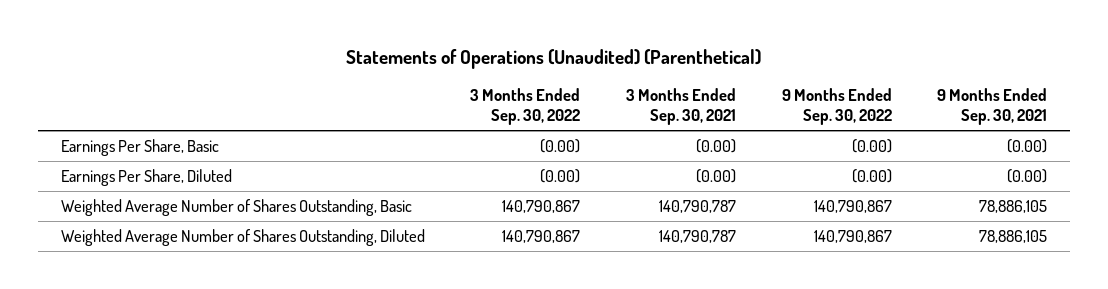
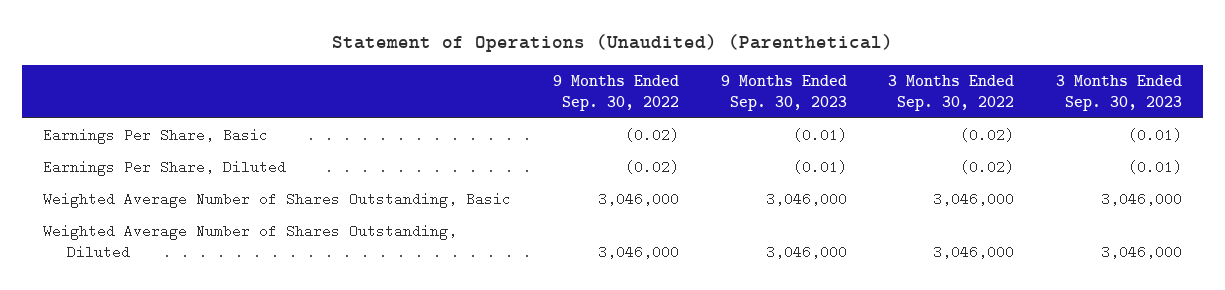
[346,48,762,69] Statements of Operations (Unaudited) (Parenthetical) -> [331,34,893,53] Statement of Operations (Unaudited) (Parenthetical)
[626,88,737,126] 3 Months Ended Sep. 30, 2021 -> none
[937,88,1048,126] 9 Months Ended Sep. 30, 2021 -> none
none -> [720,75,847,112] 9 Months Ended Sep. 30, 2023
none -> [1056,75,1183,112] 3 Months Ended Sep. 30, 2023
[540,139,581,154] (0.00) -> [960,127,1015,142] (0.02)
[851,139,892,154] (0.00) -> [624,127,679,142] (0.02)
[540,169,581,184] (0.00) -> [960,159,1015,174] (0.02)
[851,169,892,184] (0.00) -> [624,159,679,174] (0.02)
[502,200,581,214] 140,790,867 -> [933,191,1015,206] 3,046,000
[813,200,892,214] 140,790,867 -> [597,191,679,206] 3,046,000
[502,230,581,244] 140,790,867 -> [933,245,1015,260] 3,046,000
[813,230,892,244] 140,790,867 -> [597,245,679,260] 3,046,000

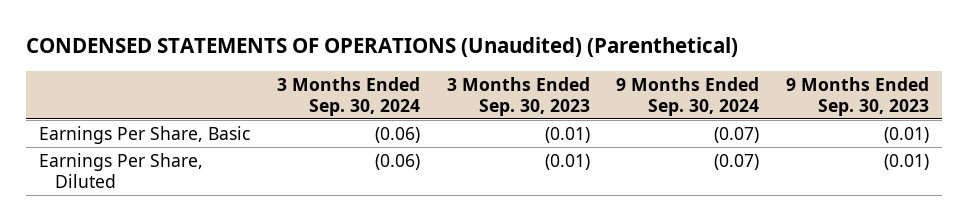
[331,34,893,53] Statement of Operations (Unaudited) (Parenthetical) -> [25,37,738,58] CONDENSED STATEMENTS OF OPERATIONS (Unaudited) (Parenthetical)
[552,75,679,112] 9 Months Ended Sep. 30, 2022 -> none
[888,75,1015,112] 3 Months Ended Sep. 30, 2022 -> none
none -> [276,76,420,116] 3 Months Ended Sep. 30, 2024
none -> [616,76,760,116] 9 Months Ended Sep. 30, 2024
[42,191,511,208] Weighted Average Number of Shares Outstanding, Basic -> none
[42,223,457,260] Weighted Average Number of Shares Outstanding, Diluted -> none

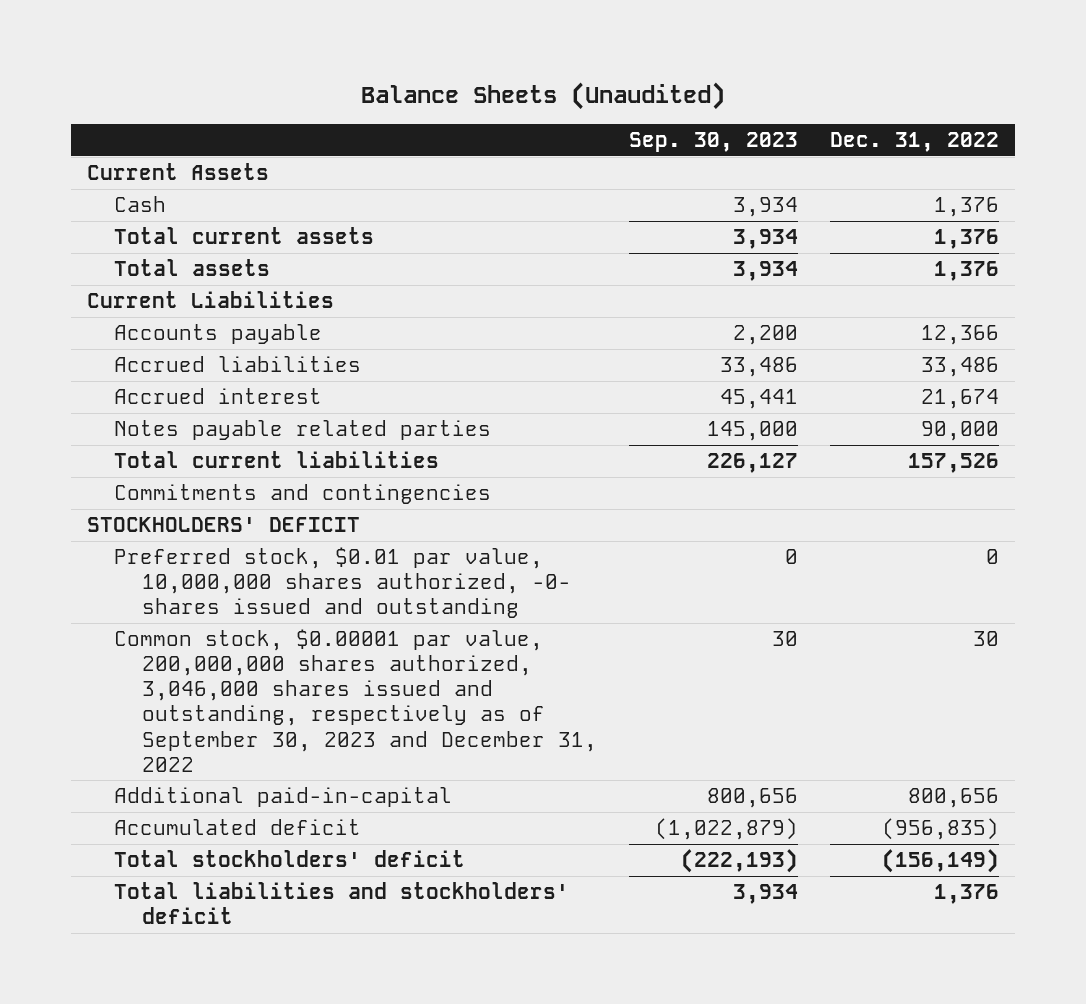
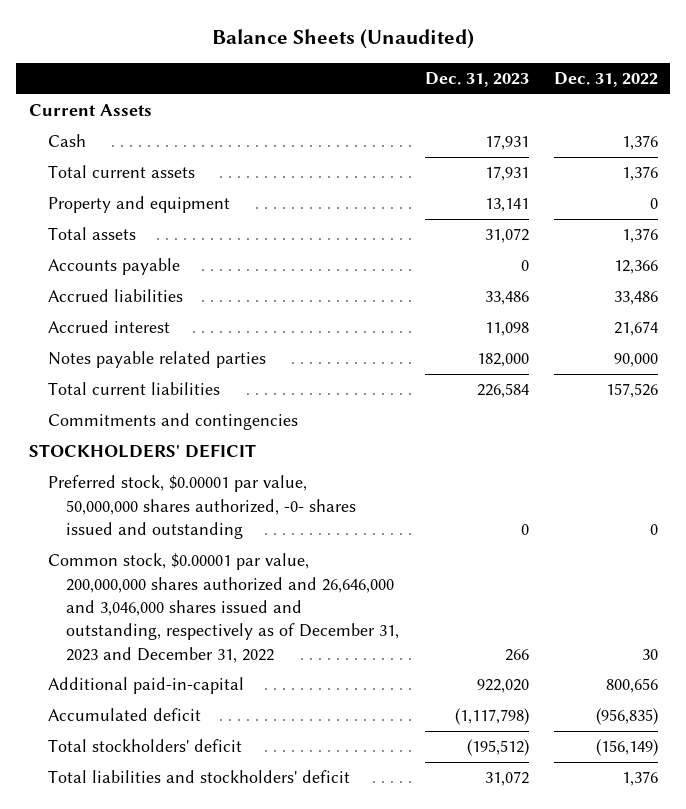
[628,132,798,153] Sep. 30, 2023 -> none
none -> [424,71,529,87] Dec. 31, 2023
none -> [47,196,230,214] Property and equipment
[86,291,334,309] Current Liabilities -> none
[114,547,572,619] Preferred stock, $0.01 par value, 10,000,000 shares authorized, -0- shares issued and outstanding -> [47,475,357,540] Preferred stock, $0.00001 par value, 50,000,000 shares authorized, -0- shares issued and outstanding
[114,629,598,772] Common stock, $0.00001 par value, 200,000,000 shares authorized, 3,046,000 shares issued and outstanding, respectively as of September 30, 2023 and December 31, 2022 -> [47,553,400,663] Common stock, $0.00001 par value, 200,000,000 shares authorized and 26,646,000 and 3,046,000 shares issued and outstanding, respectively as of December 31, 2023 and December 31, 2022

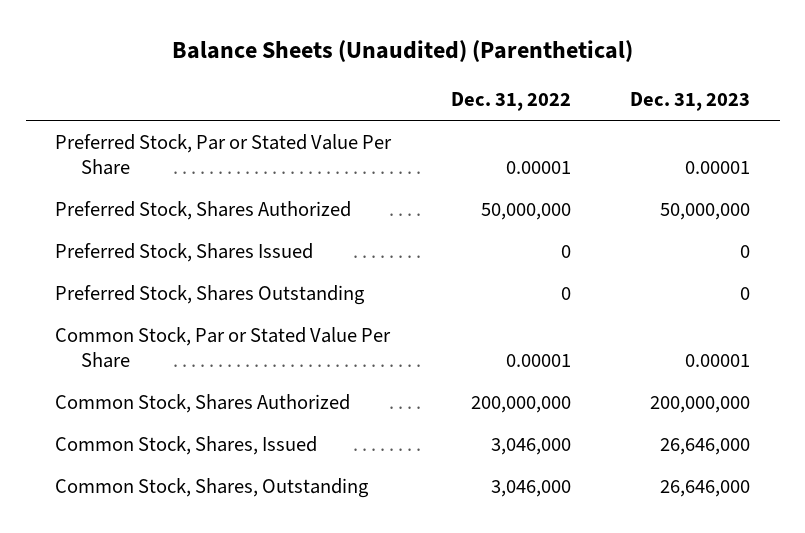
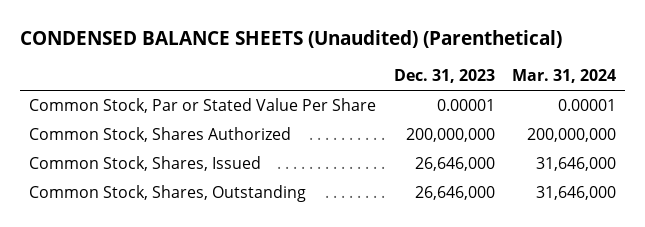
[171,39,633,62] Balance Sheets (Unaudited) (Parenthetical) -> [20,30,563,49] CONDENSED BALANCE SHEETS (Unaudited) (Parenthetical)
[450,92,571,112] Dec. 31, 2022 -> none
none -> [512,69,617,84] Mar. 31, 2024
[55,133,393,176] Preferred Stock, Par or Stated Value Per Share -> none
[55,200,352,220] Preferred Stock, Shares Authorized -> none
[55,242,314,262] Preferred Stock, Shares Issued -> none
[55,284,366,305] Preferred Stock, Shares Outstanding -> none

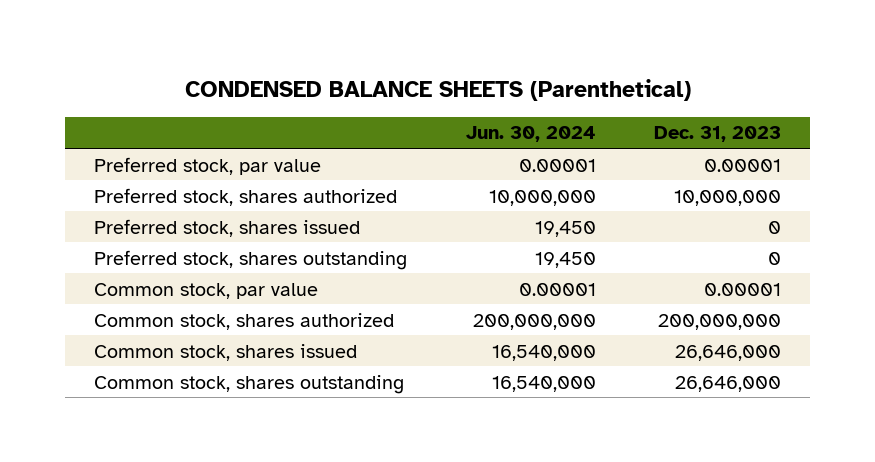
[20,30,563,49] CONDENSED BALANCE SHEETS (Unaudited) (Parenthetical) -> [184,78,691,101] CONDENSED BALANCE SHEETS (Parenthetical)
[512,69,617,84] Mar. 31, 2024 -> none
none -> [465,126,596,143] Jun. 30, 2024
none -> [94,156,322,175] Preferred stock, par value
none -> [94,187,398,206] Preferred stock, shares authorized
none -> [94,218,361,237] Preferred stock, shares issued
none -> [94,249,408,270] Preferred stock, shares outstanding
[29,98,377,114] Common Stock, Par or Stated Value Per Share -> [94,282,319,299] Common stock, par value
[29,127,292,143] Common Stock, Shares Authorized -> [94,312,395,330] Common stock, shares authorized
[29,156,262,172] Common Stock, Shares, Issued -> [94,343,358,361] Common stock, shares issued
[29,185,307,203] Common Stock, Shares, Outstanding -> [94,374,405,394] Common stock, shares outstanding

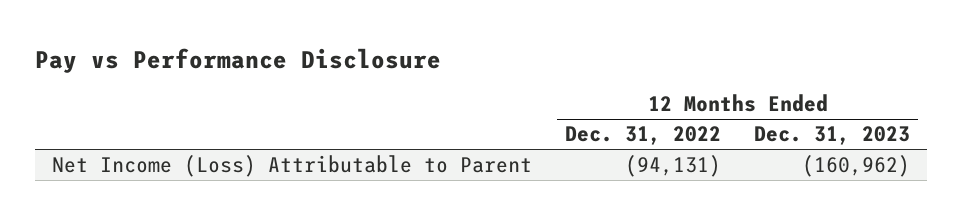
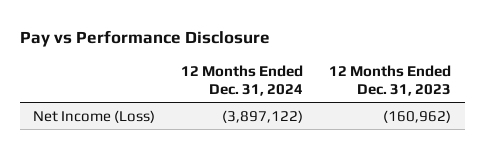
[564,126,721,146] Dec. 31, 2022 -> none
none -> [181,64,304,97] 12 Months Ended Dec. 31, 2024
[51,155,532,178] Net Income (Loss) Attributable to Parent -> [32,109,155,123] Net Income (Loss)

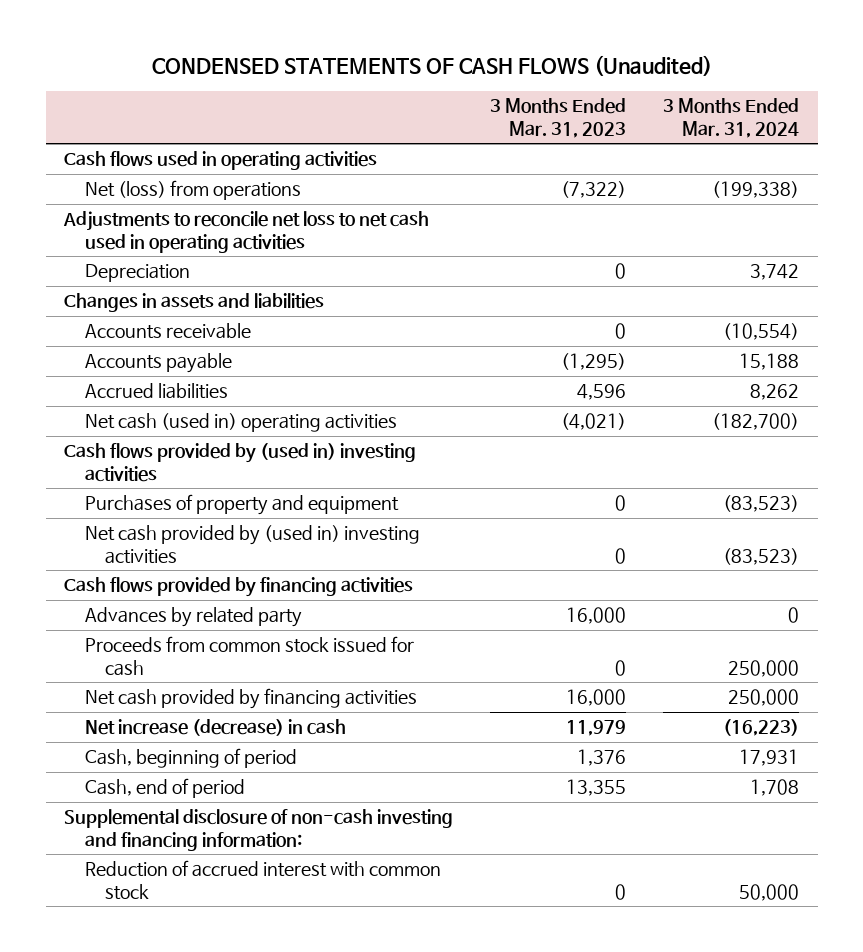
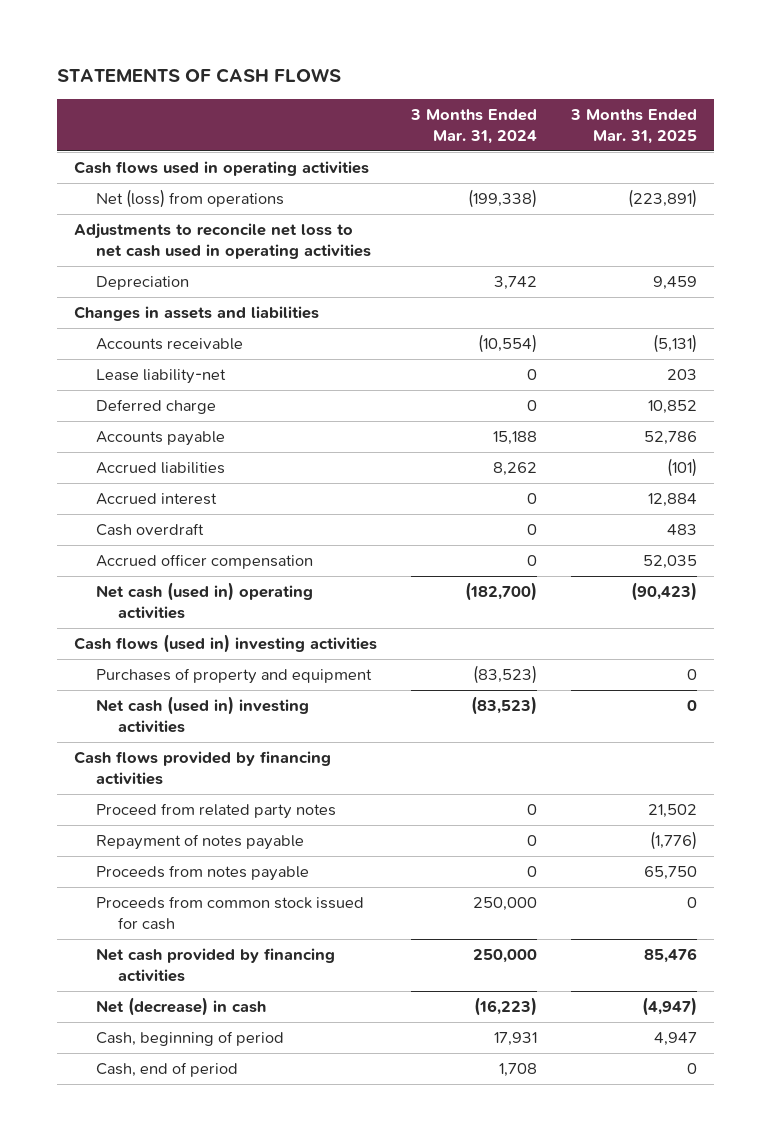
[151,55,712,77] CONDENSED STATEMENTS OF CASH FLOWS (Unaudited) -> [56,68,341,84] STATEMENTS OF CASH FLOWS
[490,98,627,138] 3 Months Ended Mar. 31, 2023 -> none
none -> [569,108,697,144] 3 Months Ended Mar. 31, 2025
none -> [96,369,227,385] Lease liability-net
none -> [96,399,217,415] Deferred charge
none -> [96,493,218,506] Accrued interest
none -> [96,523,205,537] Cash overdraft
none -> [96,554,314,570] Accrued officer compensation
[64,443,417,482] Cash flows provided by (used in) investing activities -> [73,634,377,654] Cash flows (used in) investing activities
[84,525,420,564] Net cash provided by (used in) investing activities -> [96,696,310,734] Net cash (used in) investing activities
[84,607,302,628] Advances by related party -> [96,803,337,820] Proceed from related party notes
none -> [96,834,305,851] Repayment of notes payable
none -> [96,865,310,882] Proceeds from notes payable
[84,719,346,737] Net increase (decrease) in cash -> [96,997,267,1017] Net (decrease) in cash
[64,809,454,851] Supplemental disclosure of non-cash investing and financing information: -> none
[84,860,441,900] Reduction of accrued interest with common stock -> none

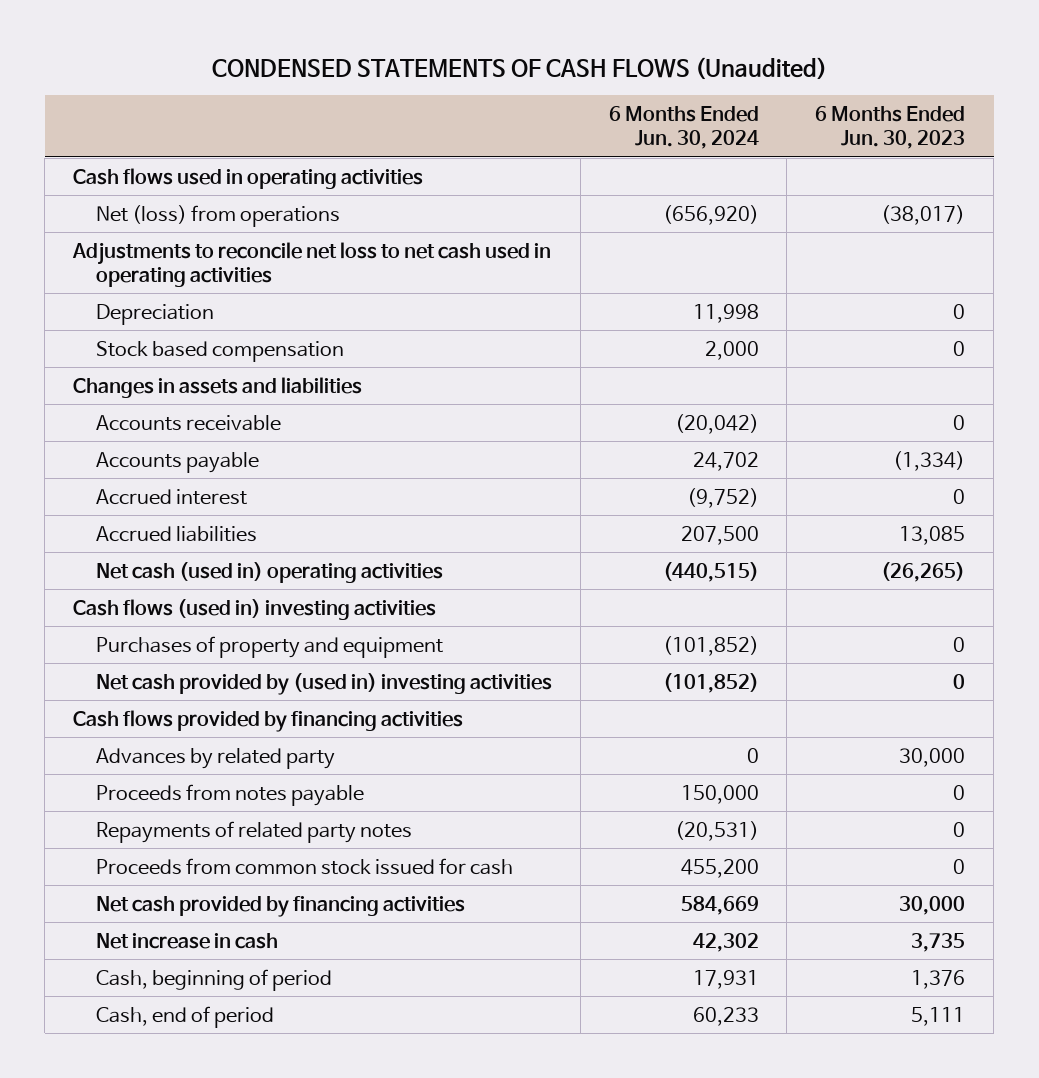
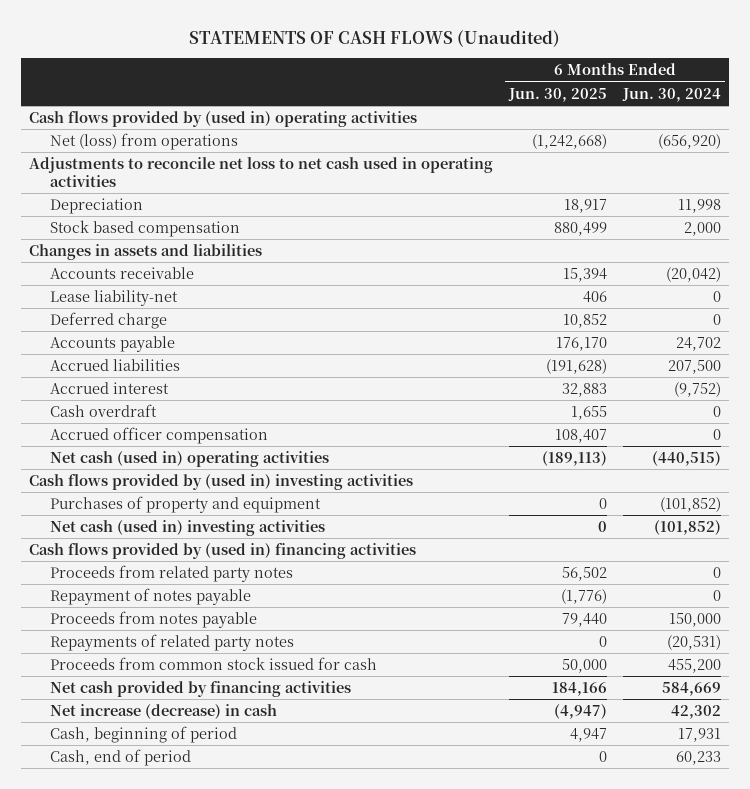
[212,56,828,80] CONDENSED STATEMENTS OF CASH FLOWS (Unaudited) -> [189,29,561,47] STATEMENTS OF CASH FLOWS (Unaudited)
[815,106,966,150] 6 Months Ended Jun. 30, 2023 -> none
none -> [508,87,608,102] Jun. 30, 2025
[73,167,424,189] Cash flows used in operating activities -> [29,111,418,128] Cash flows provided by (used in) operating activities
none -> [49,290,178,307] Lease liability-net
none -> [49,312,167,330] Deferred charge
[95,488,247,505] Accrued interest -> [49,382,169,395] Accrued interest
none -> [49,404,157,418] Cash overdraft
none -> [49,427,268,445] Accrued officer compensation
[73,598,437,620] Cash flows (used in) investing activities -> [29,474,414,491] Cash flows provided by (used in) investing activities
[95,672,552,695] Net cash provided by (used in) investing activities -> [49,520,325,537] Net cash (used in) investing activities
[73,709,464,732] Cash flows provided by financing activities -> [29,543,417,560] Cash flows provided by (used in) financing activities
[95,747,335,769] Advances by related party -> [49,565,293,583] Proceeds from related party notes
none -> [49,588,251,606] Repayment of notes payable
[95,932,278,949] Net increase in cash -> [49,704,277,720] Net increase (decrease) in cash

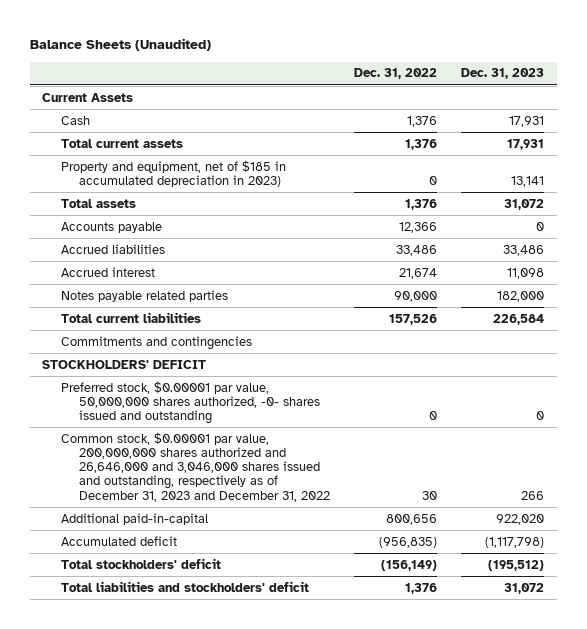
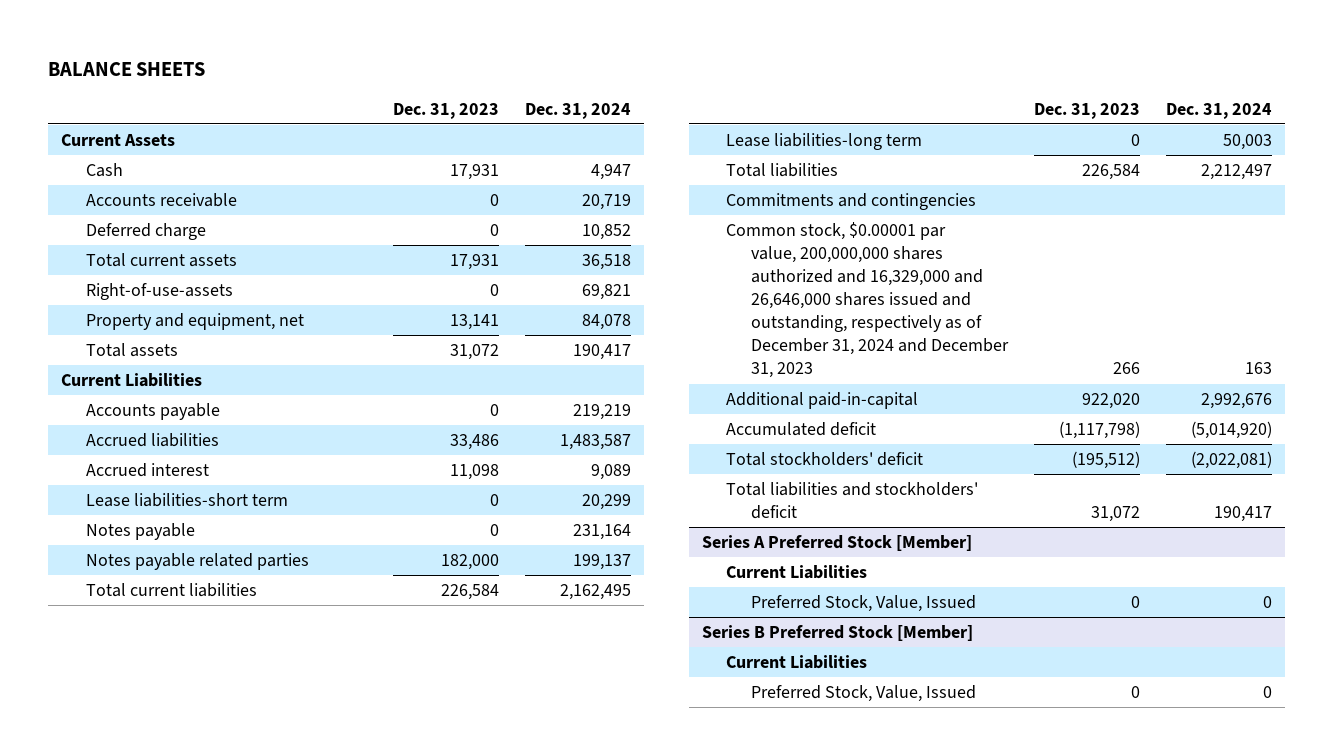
[30,38,212,52] Balance Sheets (Unaudited) -> [47,61,205,76] BALANCE SHEETS
[354,68,438,80] Dec. 31, 2022 -> none
none -> [524,102,631,119] Dec. 31, 2024
none -> [85,193,237,208] Accounts receivable
none -> [85,223,206,241] Deferred charge
none -> [85,283,233,301] Right-of-use-assets
[60,159,286,187] Property and equipment, net of $185 in accumulated depreciation in 2023) -> [85,313,304,331] Property and equipment, net
none -> [60,373,202,388] Current Liabilities
none -> [85,493,288,508] Lease liabilities-short term
none -> [85,523,195,541] Notes payable
none -> [726,133,923,151] Lease liabilities-long term
none -> [726,163,839,178] Total liabilities
[42,359,207,369] STOCKHOLDERS' DEFICIT -> none
[60,380,320,425] Preferred stock, $0.00001 par value, 50,000,000 shares authorized, -0- shares issued and outstanding -> none
[60,431,330,502] Common stock, $0.00001 par value, 200,000,000 shares authorized and 26,646,000 and 3,046,000 shares issued and outstanding, respectively as of December 31, 2023 and December 31, 2022 -> [726,222,1010,379] Common stock, $0.00001 par value, 200,000,000 shares authorized and 16,329,000 and 26,646,000 shares issued and outstanding, respectively as of December 31, 2024 and December 31, 2023
none -> [701,535,972,552] Series A Preferred Stock [Member]
none -> [726,565,868,580] Current Liabilities
none -> [751,595,977,613] Preferred Stock, Value, Issued
none -> [701,625,973,642] Series B Preferred Stock [Member]
none -> [726,655,868,670] Current Liabilities
none -> [751,685,977,703] Preferred Stock, Value, Issued

